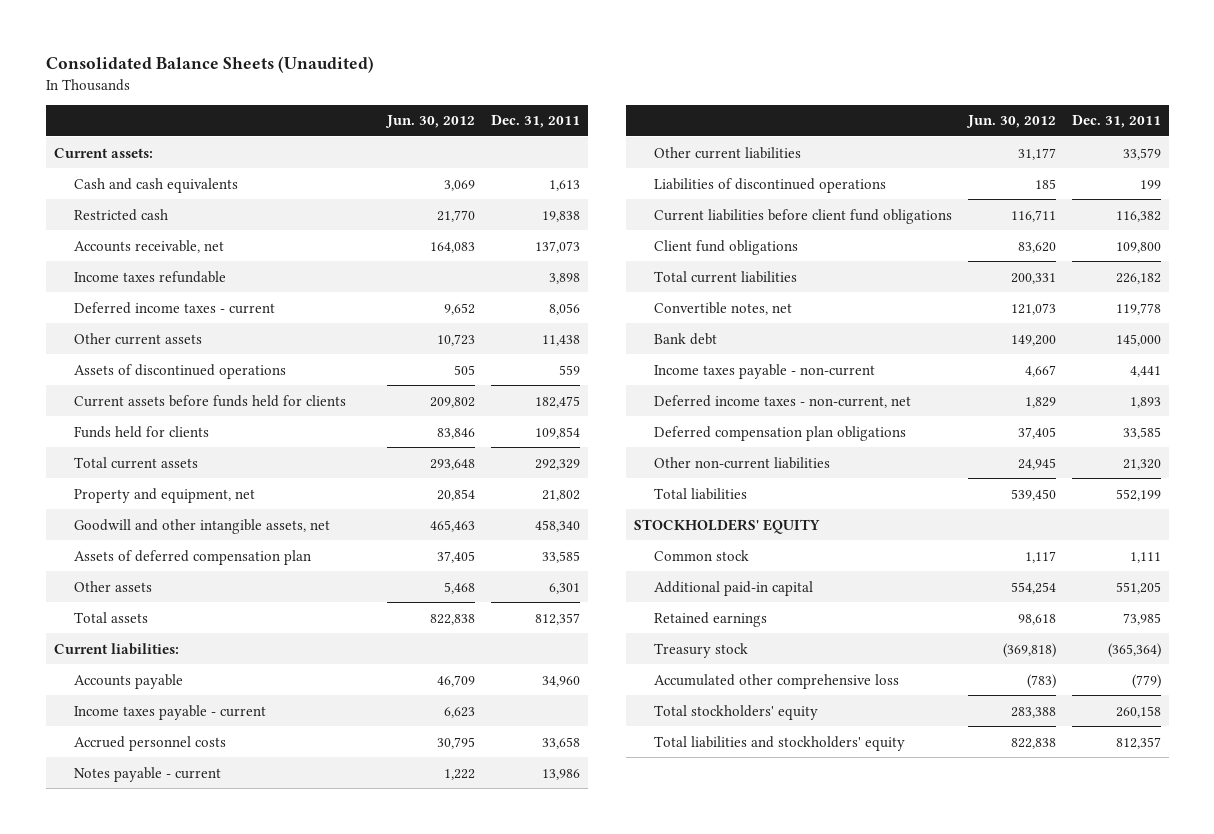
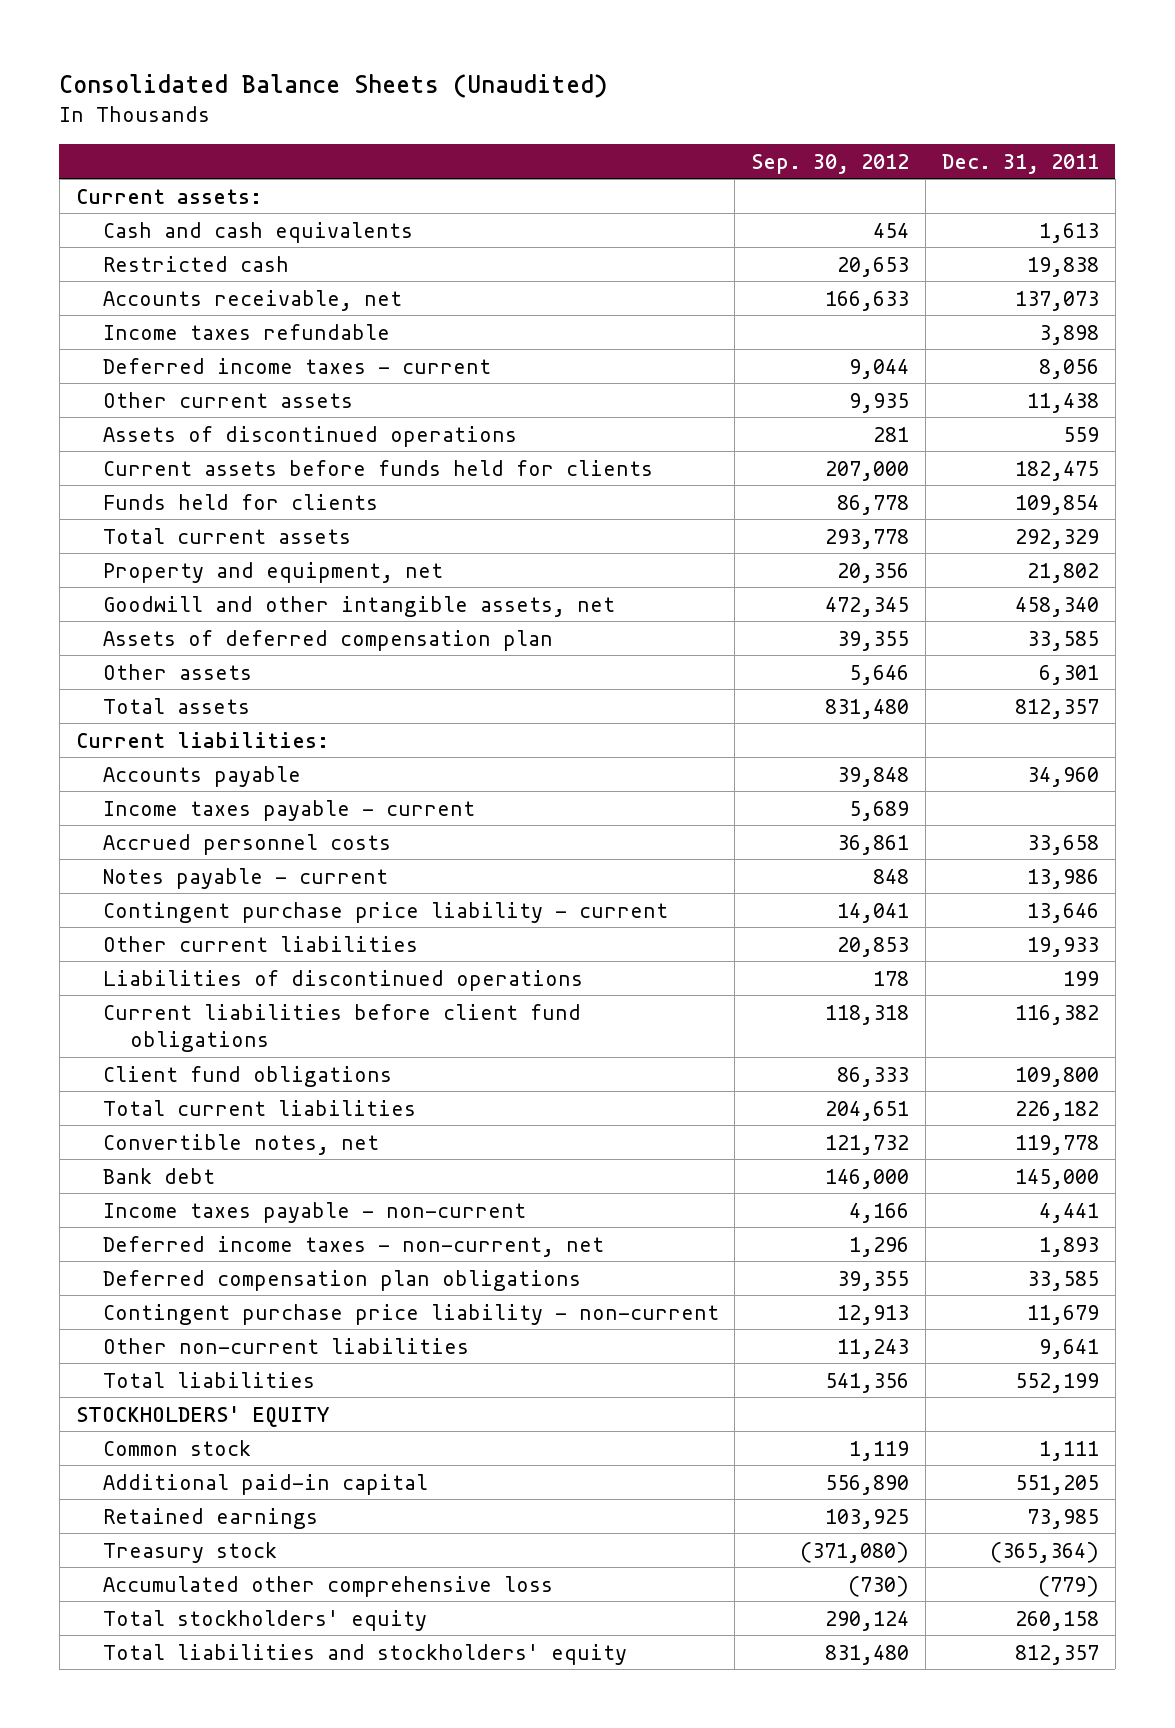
[385,115,476,129] Jun. 30, 2012 -> none
none -> [751,153,910,174] Sep. 30, 2012
none -> [102,901,668,923] Contingent purchase price liability - current
[1122,147,1161,160] 33,579 -> [1027,936,1100,957] 19,933
none -> [102,1303,719,1325] Contingent purchase price liability - non-current
[1122,458,1161,470] 21,320 -> [1039,1338,1100,1359] 9,641

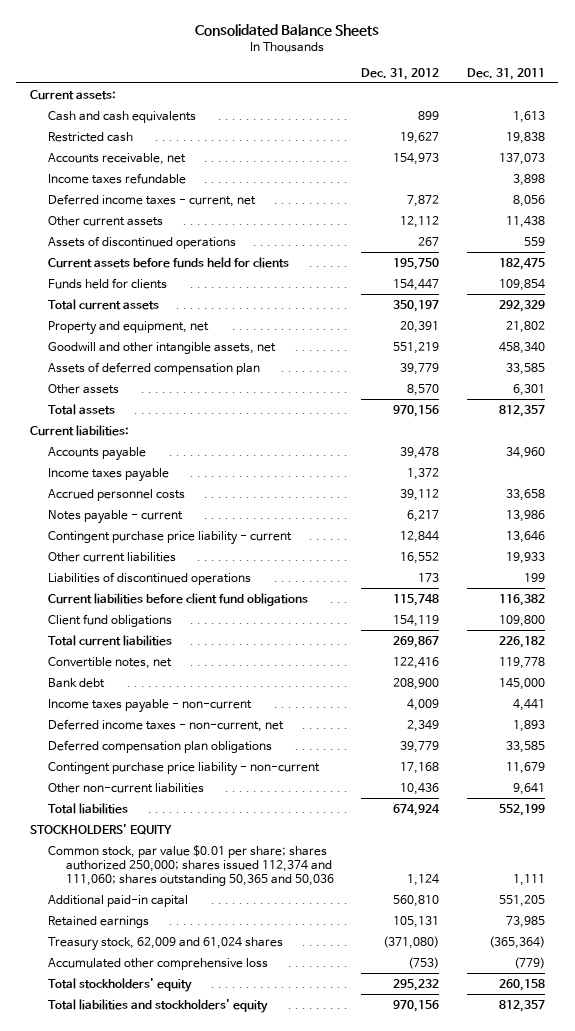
[59,74,609,99] Consolidated Balance Sheets (Unaudited) -> [195,23,380,36] Consolidated Balance Sheets
[751,153,910,174] Sep. 30, 2012 -> none
none -> [361,67,440,80] Dec. 31, 2012
[102,357,491,374] Deferred income taxes - current -> [48,193,257,207] Deferred income taxes - current, net
[102,799,475,821] Income taxes payable - current -> [48,467,170,482] Income taxes payable
[102,1439,251,1456] Common stock -> [48,844,335,886] Common stock, par value $0.01 per share; shares authorized 250,000; shares issued 112,374 and 111,060; shares outstanding 50,365 and 50,036
[102,1541,277,1563] Treasury stock -> [48,936,284,951] Treasury stock, 62,009 and 61,024 shares

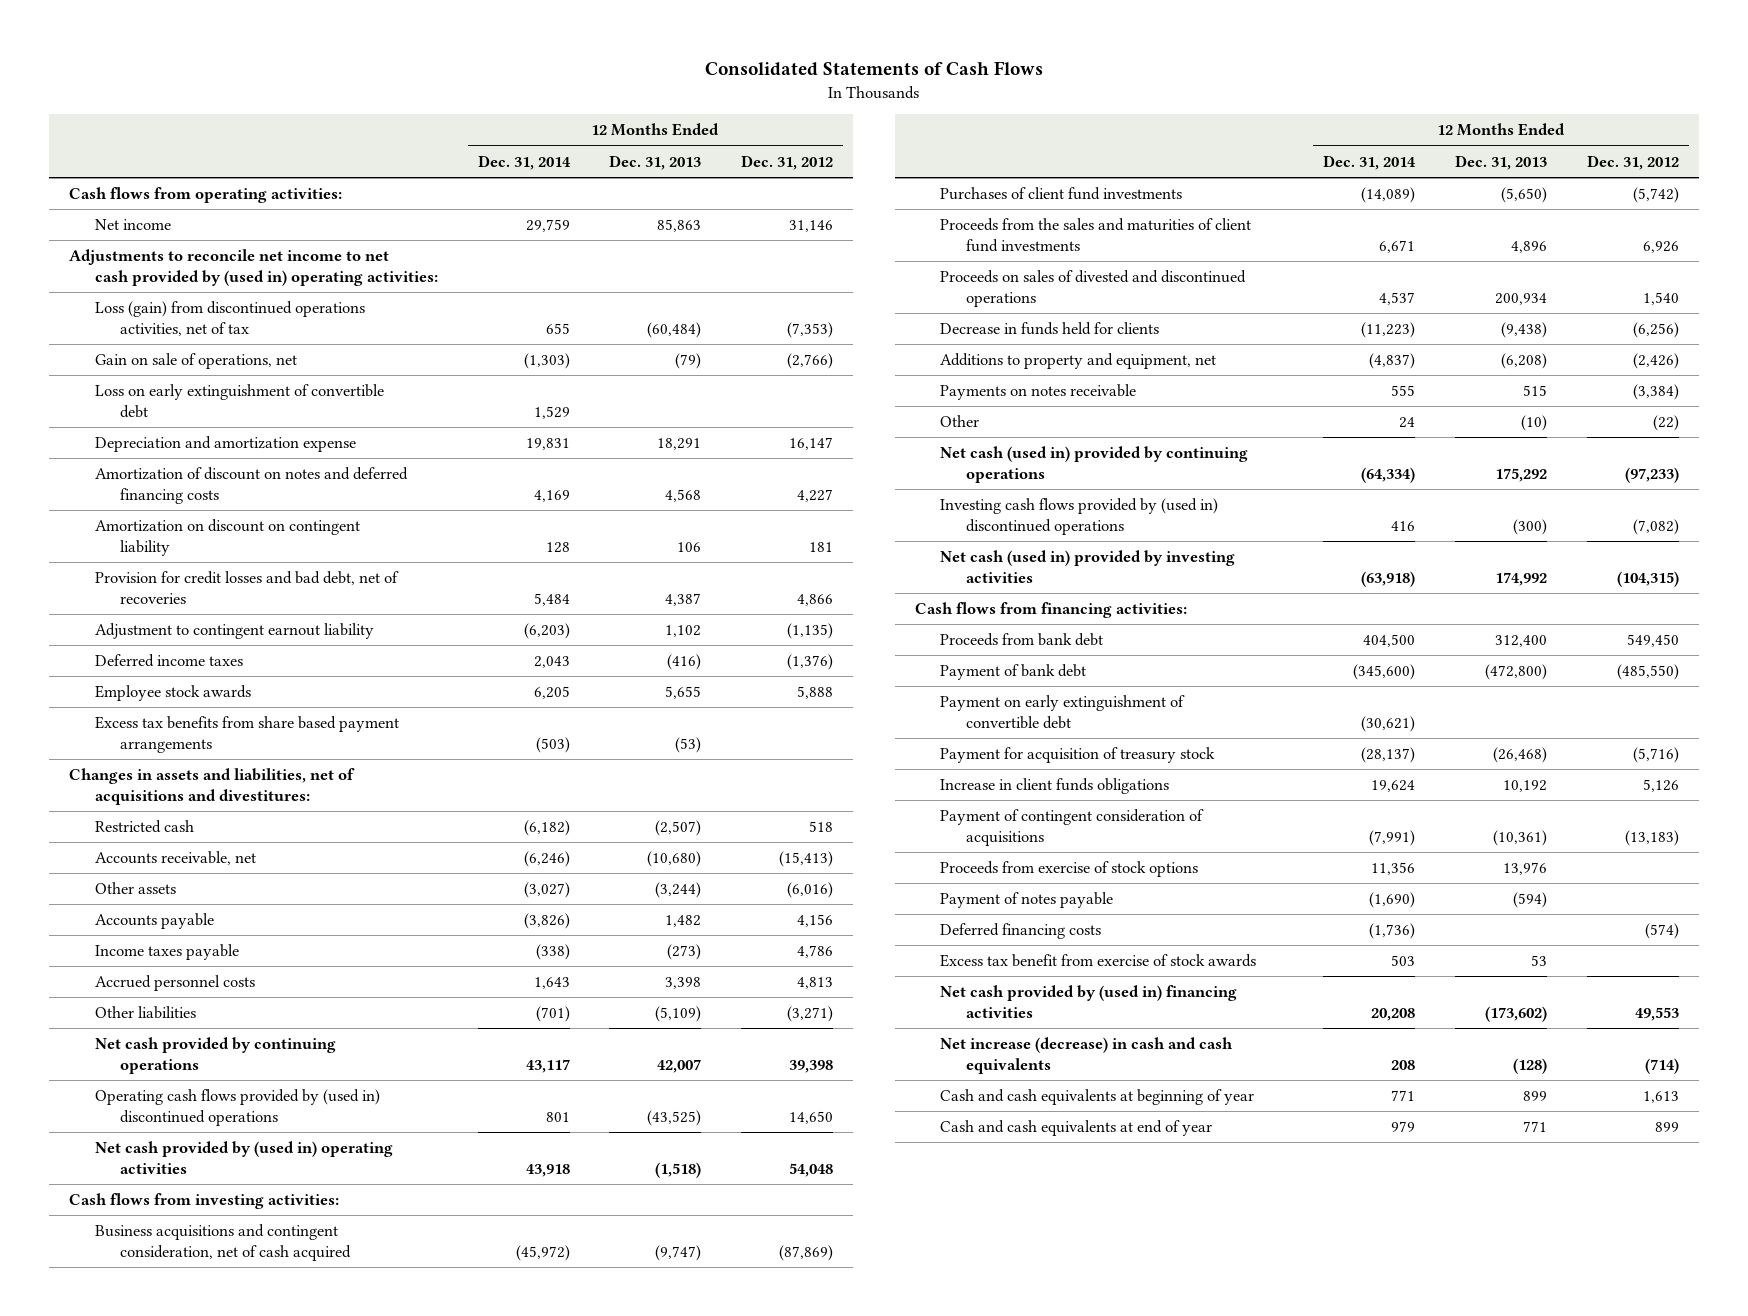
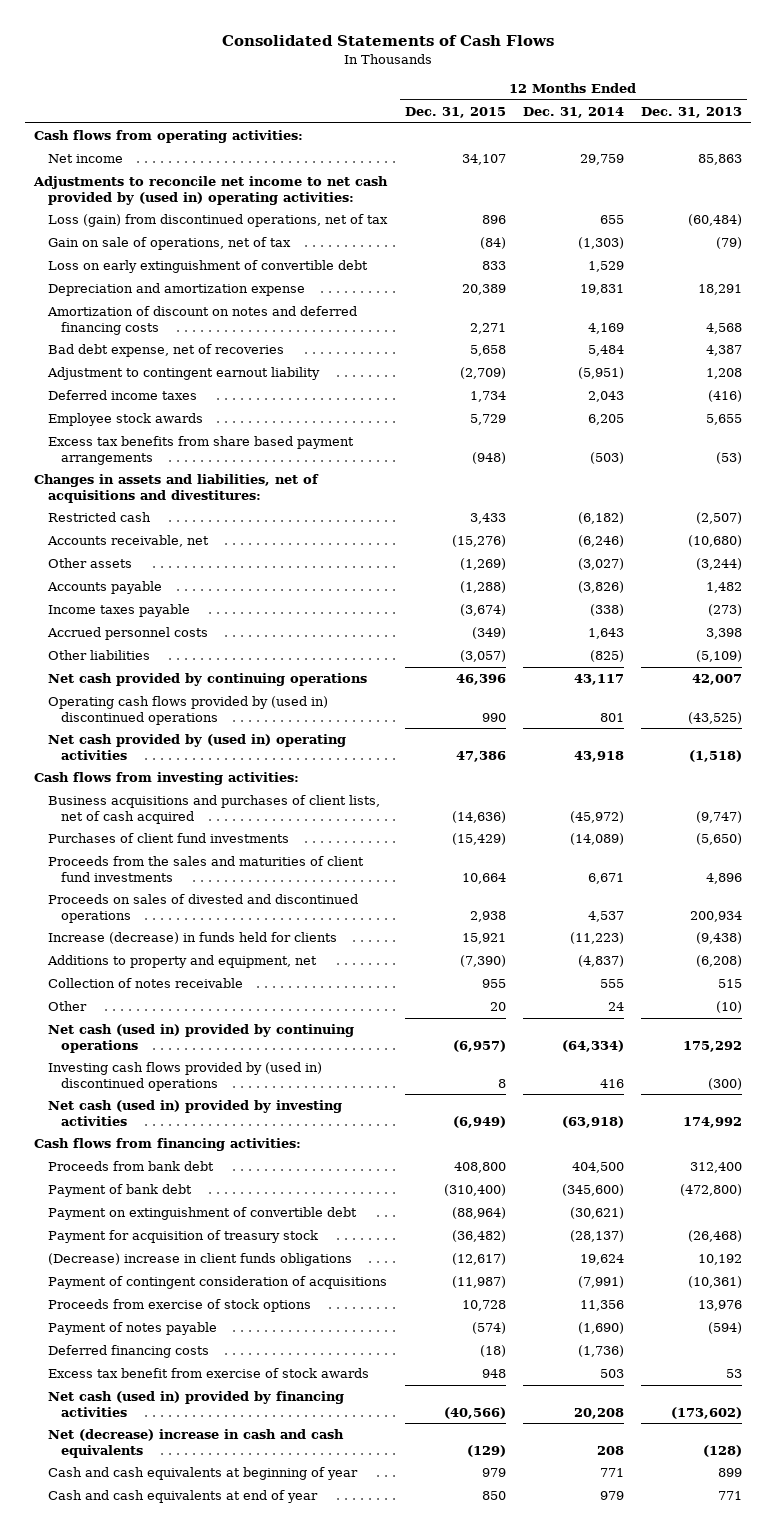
[741,154,834,170] Dec. 31, 2012 -> none
none -> [404,107,506,119] Dec. 31, 2015
[94,301,365,336] Loss (gain) from discontinued operations activities, net of tax -> [47,214,388,228] Loss (gain) from discontinued operations, net of tax
[94,353,297,370] Gain on sale of operations, net -> [47,237,291,251] Gain on sale of operations, net of tax
[94,519,360,556] Amortization on discount on contingent liability -> none
[94,571,399,604] Provision for credit losses and bad debt, net of recoveries -> [47,344,284,358] Bad debt expense, net of recoveries
[523,623,570,640] (6,203) -> [577,367,624,380] (5,951)
[665,625,702,638] 1,102 -> [706,368,743,380] 1,208
[535,1006,570,1023] (701) -> [589,650,624,663] (825)
[94,1224,352,1261] Business acquisitions and contingent consideration, net of cash acquired -> [47,795,380,824] Business acquisitions and purchases of client lists, net of cash acquired
[940,322,1160,336] Decrease in funds held for clients -> [47,932,337,945] Increase (decrease) in funds held for clients
[940,384,1137,401] Payments on notes receivable -> [47,978,243,989] Collection of notes receivable
[940,695,1186,729] Payment on early extinguishment of convertible debt -> [47,1207,357,1221] Payment on extinguishment of convertible debt
[940,778,1170,795] Increase in client funds obligations -> [47,1253,352,1267] (Decrease) increase in client funds obligations
[940,985,1238,1018] Net cash provided by (used in) financing activities -> [47,1391,344,1417] Net cash (used in) provided by financing activities
[940,1037,1234,1074] Net increase (decrease) in cash and cash equivalents -> [47,1429,344,1458] Net (decrease) increase in cash and cash equivalents

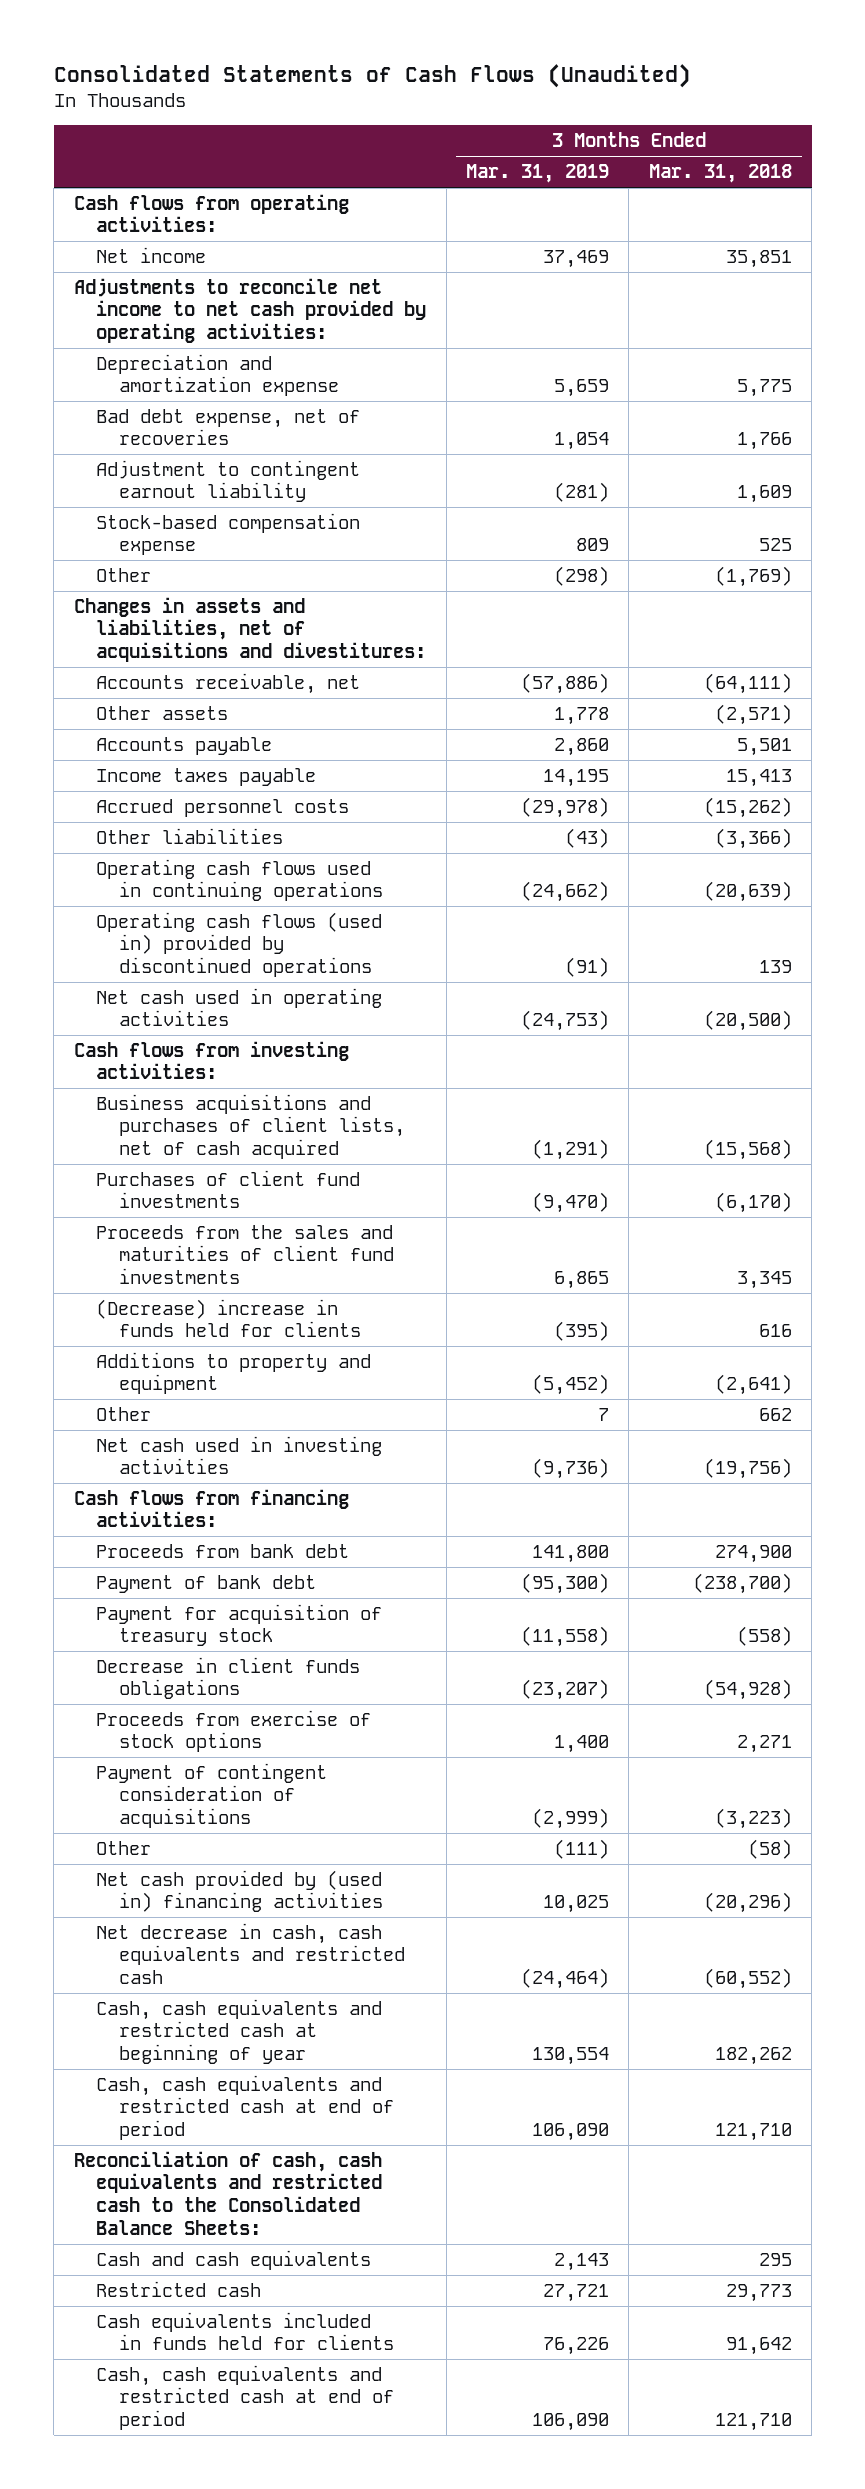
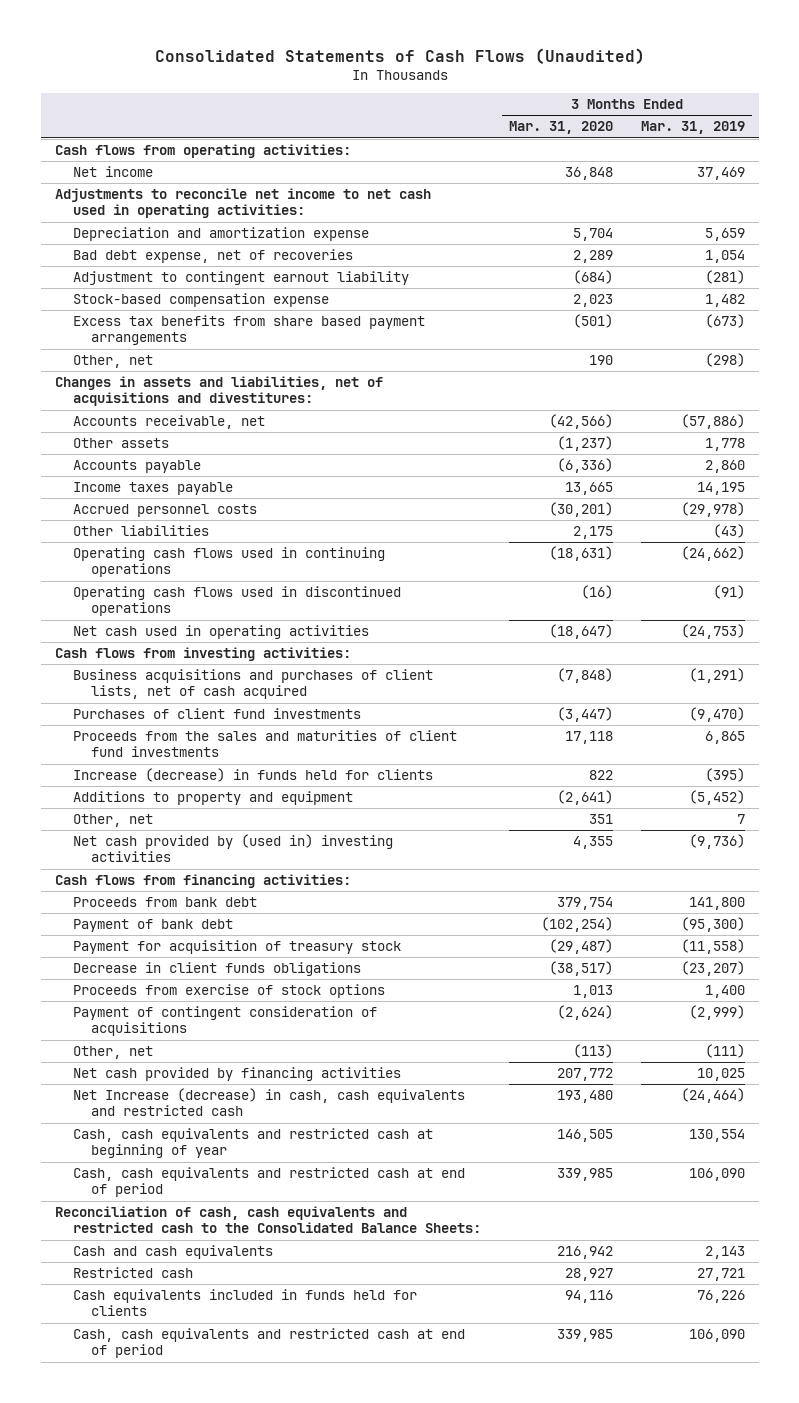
[648,164,792,184] Mar. 31, 2018 -> none
none -> [508,121,613,135] Mar. 31, 2020
[73,277,427,343] Adjustments to reconcile net income to net cash provided by operating activities: -> [54,187,431,219] Adjustments to reconcile net income to net cash used in operating activities:
[576,538,610,552] 809 -> [704,293,745,307] 1,482
none -> [72,314,425,346] Excess tax benefits from share based payment arrangements
[96,567,152,582] Other -> [72,354,153,368] Other, net
[96,911,383,977] Operating cash flows (used in) provided by discontinued operations -> [72,585,401,617] Operating cash flows used in discontinued operations
[96,1298,362,1338] (Decrease) increase in funds held for clients -> [72,767,433,782] Increase (decrease) in funds held for clients
[96,1406,152,1421] Other -> [72,813,153,827] Other, net
[96,1435,383,1475] Net cash used in investing activities -> [72,833,393,863] Net cash provided by (used in) investing activities
[96,1840,152,1855] Other -> [72,1045,153,1059] Other, net
[96,1869,384,1913] Net cash provided by (used in) financing activities -> [72,1066,401,1081] Net cash provided by financing activities
[96,1922,406,1984] Net decrease in cash, cash equivalents and restricted cash -> [72,1087,465,1117] Net Increase (decrease) in cash, cash equivalents and restricted cash

